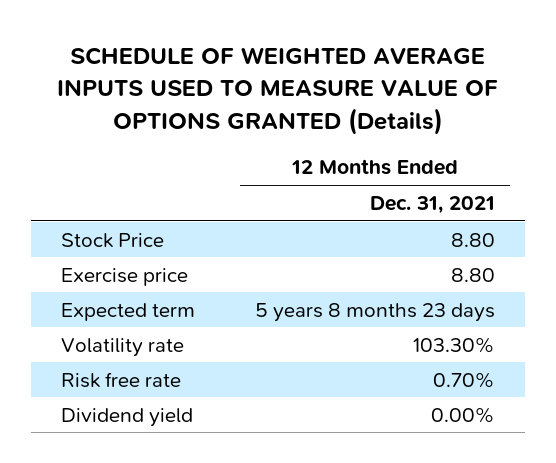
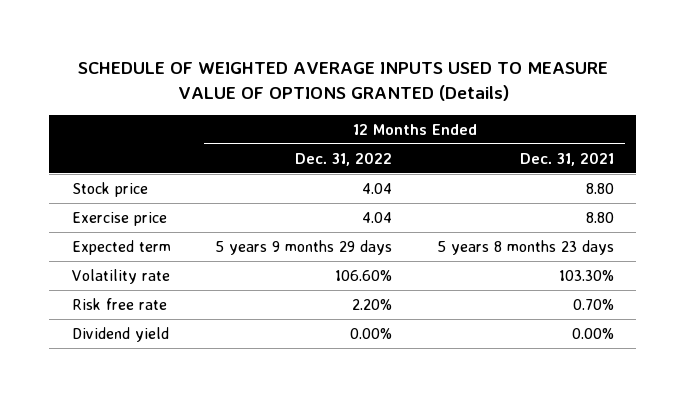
none -> [295,151,393,166] Dec. 31, 2022
[61,232,165,248] Stock Price -> [71,181,148,197] Stock price

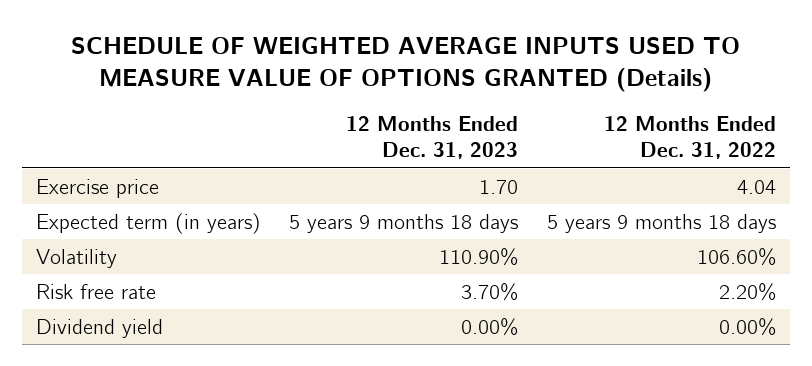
[520,151,615,166] Dec. 31, 2021 -> none
none -> [346,115,519,160] 12 Months Ended Dec. 31, 2023
[71,181,148,197] Stock price -> none
[71,239,171,255] Expected term -> [36,212,262,234] Expected term (in years)
[215,239,393,255] 5 years 9 months 29 days -> [546,213,776,233] 5 years 9 months 18 days
[71,268,170,284] Volatility rate -> [36,248,118,268] Volatility

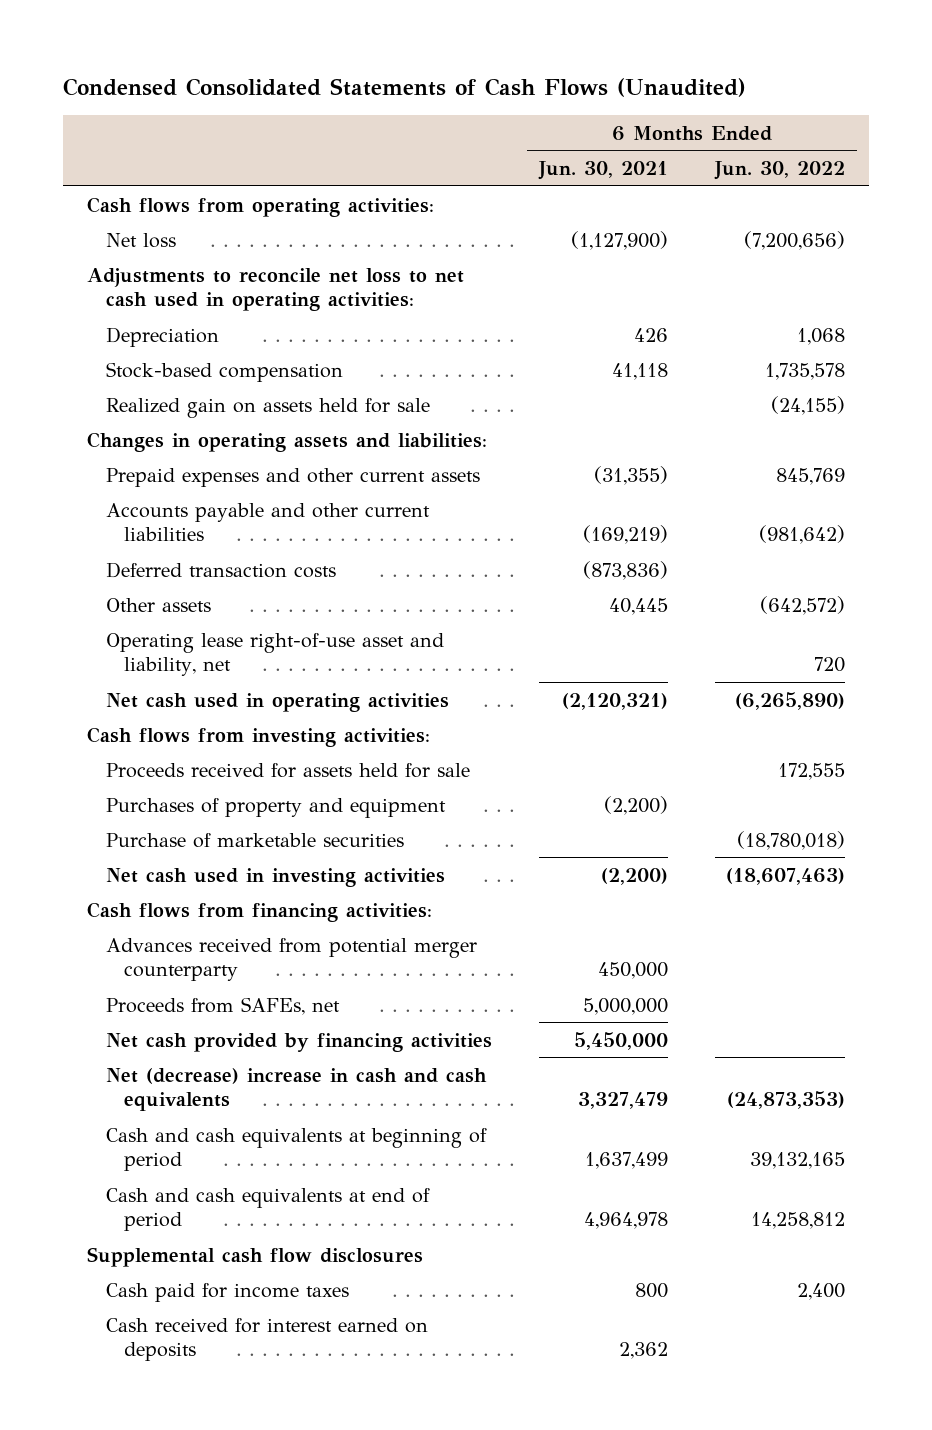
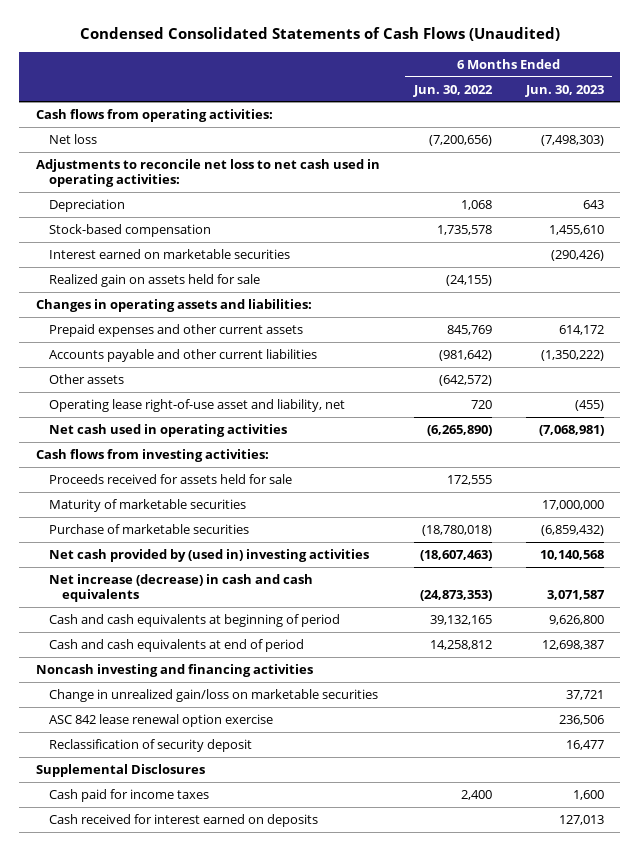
[537,160,668,180] Jun. 30, 2021 -> none
none -> [524,84,604,97] Jun. 30, 2023
none -> [49,248,291,259] Interest earned on marketable securities
[105,561,336,578] Deferred transaction costs -> none
[105,797,446,818] Purchases of property and equipment -> none
none -> [49,498,247,512] Maturity of marketable securities
[87,901,433,922] Cash flows from financing activities: -> none
[105,937,477,982] Advances received from potential merger counterparty -> none
[105,996,340,1015] Proceeds from SAFEs, net -> none
[105,1032,492,1052] Net cash provided by financing activities -> none
[105,867,445,887] Net cash used in investing activities -> [49,548,370,562] Net cash provided by (used in) investing activities
[105,1067,487,1112] Net (decrease) increase in cash and cash equivalents -> [49,573,314,602] Net increase (decrease) in cash and cash equivalents
none -> [36,663,314,677] Noncash investing and financing activities
none -> [49,688,379,702] Change in unrealized gain/loss on marketable securities
none -> [49,713,274,727] ASC 842 lease renewal option exercise
none -> [49,738,253,752] Reclassification of security deposit
[87,1246,424,1267] Supplemental cash flow disclosures -> [36,763,206,777] Supplemental Disclosures

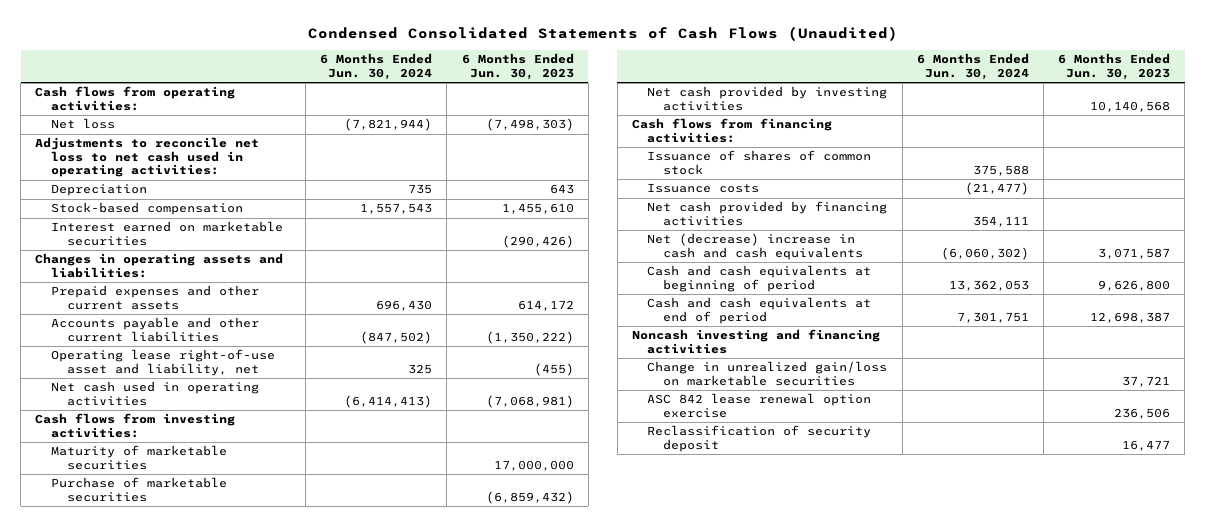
[412,84,493,97] Jun. 30, 2022 -> none
none -> [320,53,433,80] 6 Months Ended Jun. 30, 2024
[49,273,261,287] Realized gain on assets held for sale -> none
[49,373,125,384] Other assets -> none
[49,473,293,484] Proceeds received for assets held for sale -> none
[49,548,370,562] Net cash provided by (used in) investing activities -> [647,86,888,111] Net cash provided by investing activities
none -> [631,118,832,143] Cash flows from financing activities:
none -> [647,150,872,175] Issuance of shares of common stock
none -> [647,183,760,194] Issuance costs
none -> [647,201,888,226] Net cash provided by financing activities
[49,573,314,602] Net increase (decrease) in cash and cash equivalents -> [647,233,864,260] Net (decrease) increase in cash and cash equivalents
[36,763,206,777] Supplemental Disclosures -> none
[49,788,210,802] Cash paid for income taxes -> none
[49,813,319,827] Cash received for interest earned on deposits -> none

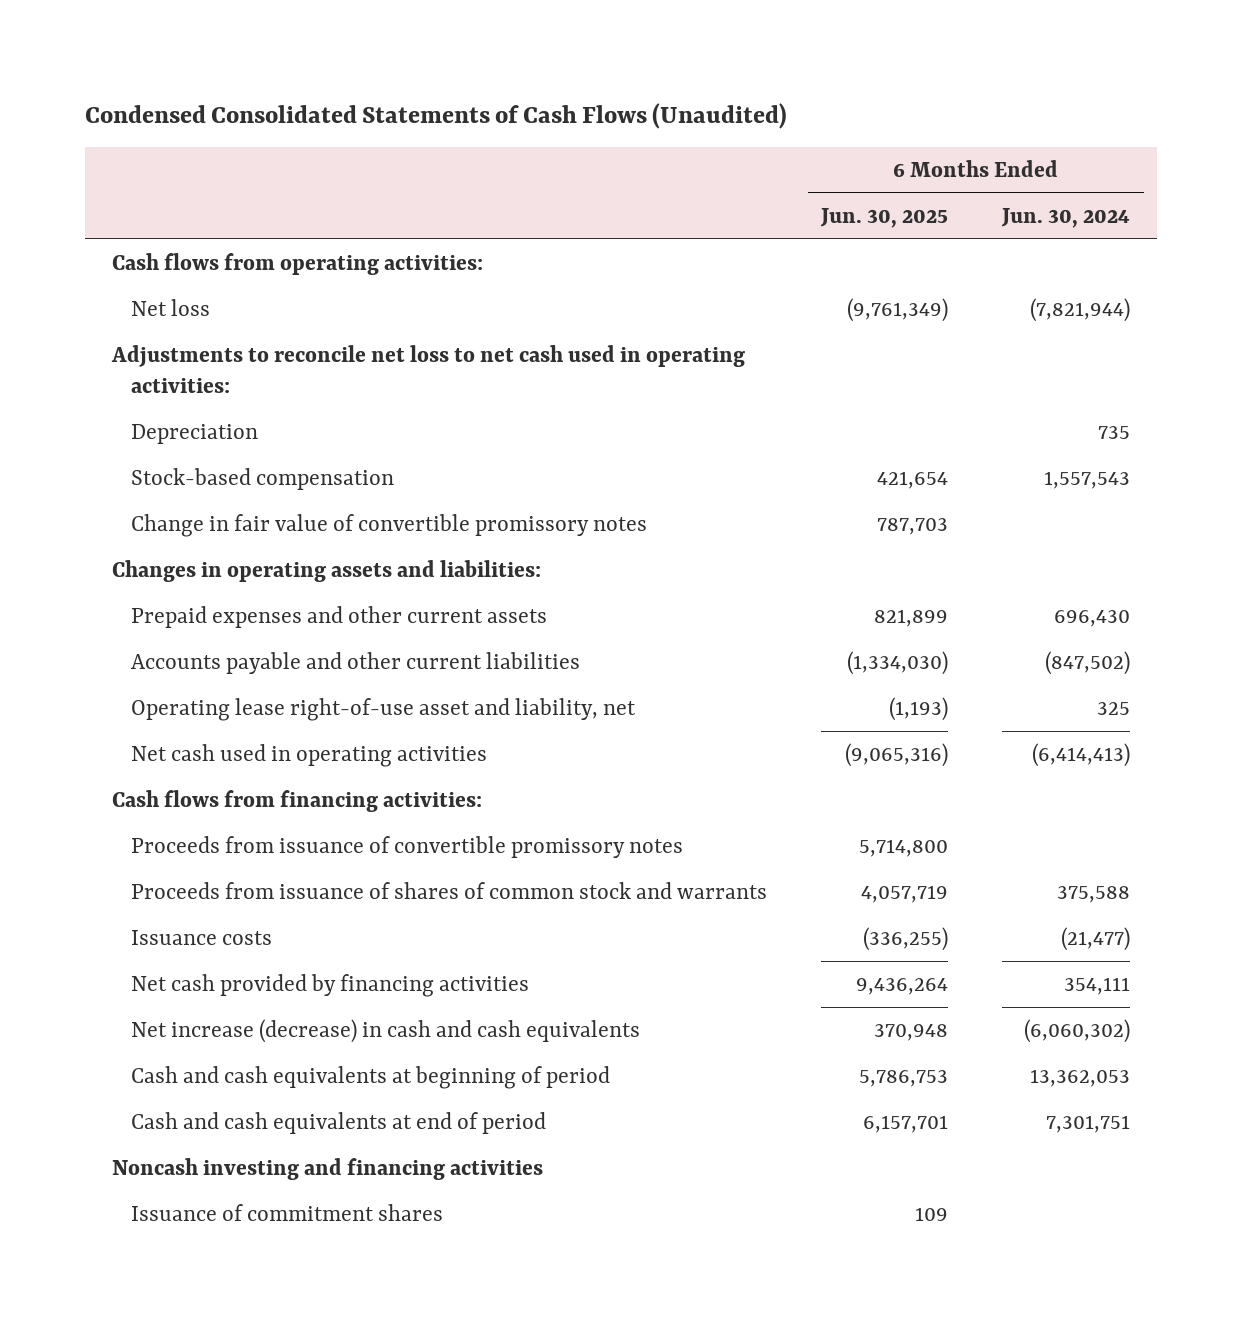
[461,53,574,80] 6 Months Ended Jun. 30, 2023 -> none
none -> [820,207,949,228] Jun. 30, 2025
[50,221,283,246] Interest earned on marketable securities -> none
none -> [131,513,648,537] Change in fair value of convertible promissory notes
[35,413,236,438] Cash flows from investing activities: -> none
[50,445,227,470] Maturity of marketable securities -> none
[50,477,227,502] Purchase of marketable securities -> none
[647,86,888,111] Net cash provided by investing activities -> none
none -> [131,835,684,858] Proceeds from issuance of convertible promissory notes
[647,150,872,175] Issuance of shares of common stock -> [131,881,768,899] Proceeds from issuance of shares of common stock and warrants
[647,233,864,260] Net (decrease) increase in cash and cash equivalents -> [131,1018,641,1043] Net increase (decrease) in cash and cash equivalents
[647,361,888,386] Change in unrealized gain/loss on marketable securities -> none
[647,393,872,418] ASC 842 lease renewal option exercise -> none
[647,425,872,452] Reclassification of security deposit -> none
none -> [131,1203,444,1221] Issuance of commitment shares

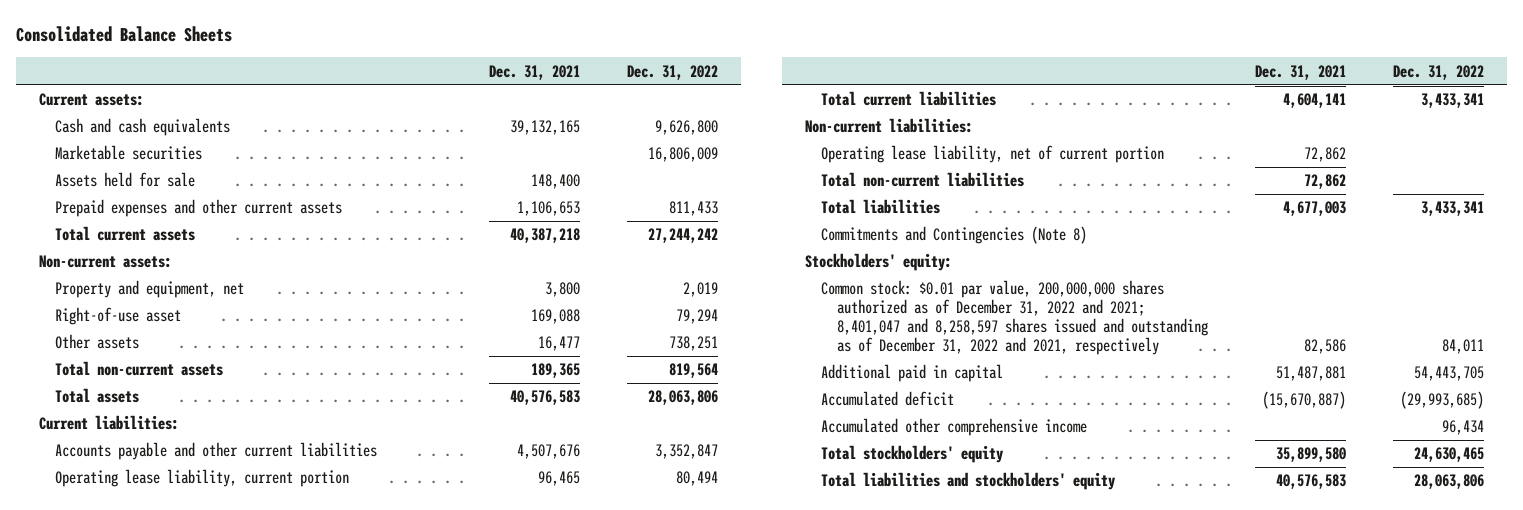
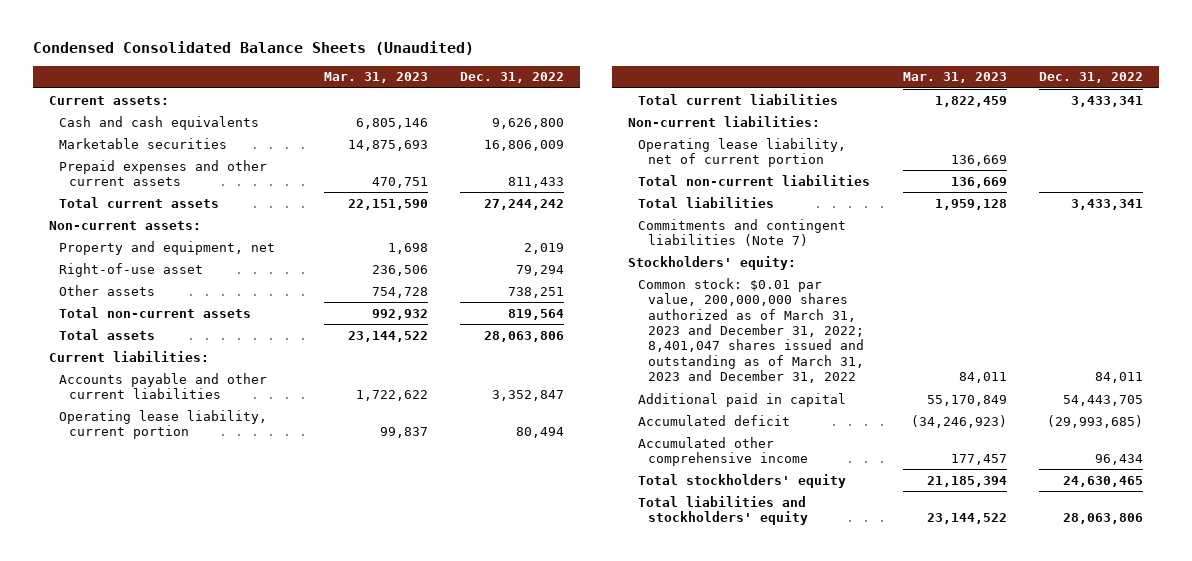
[15,25,232,42] Consolidated Balance Sheets -> [33,41,475,56] Condensed Consolidated Balance Sheets (Unaudited)
[488,64,580,80] Dec. 31, 2021 -> none
none -> [323,72,428,84] Mar. 31, 2023
[55,172,196,188] Assets held for sale -> none
[821,226,1088,245] Commitments and Contingencies (Note 8) -> [638,218,847,247] Commitments and contingent liabilities (Note 7)
[821,280,1209,355] Common stock: $0.01 par value, 200,000,000 shares authorized as of December 31, 2022 and 2021; 8,401,047 and 8,258,597 shares issued and outstanding as of December 31, 2022 and 2021, respectively -> [638,277,865,384] Common stock: $0.01 par value, 200,000,000 shares authorized as of March 31, 2023 and December 31, 2022; 8,401,047 shares issued and outstanding as of March 31, 2023 and December 31, 2022

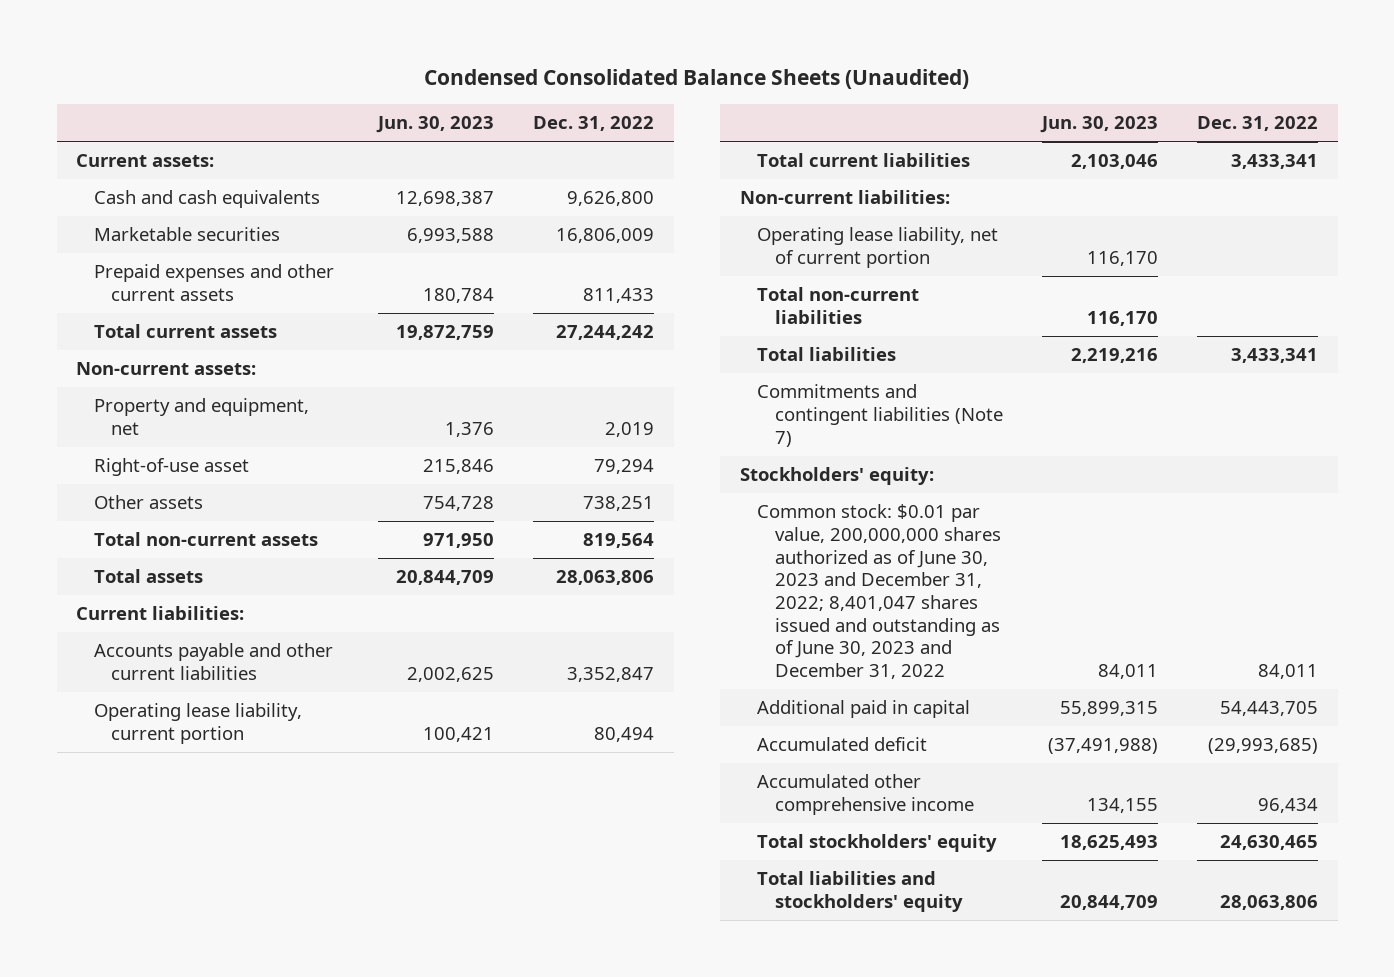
[323,72,428,84] Mar. 31, 2023 -> none
none -> [376,116,495,134] Jun. 30, 2023
[638,277,865,384] Common stock: $0.01 par value, 200,000,000 shares authorized as of March 31, 2023 and December 31, 2022; 8,401,047 shares issued and outstanding as of March 31, 2023 and December 31, 2022 -> [757,504,1001,680] Common stock: $0.01 par value, 200,000,000 shares authorized as of June 30, 2023 and December 31, 2022; 8,401,047 shares issued and outstanding as of June 30, 2023 and December 31, 2022

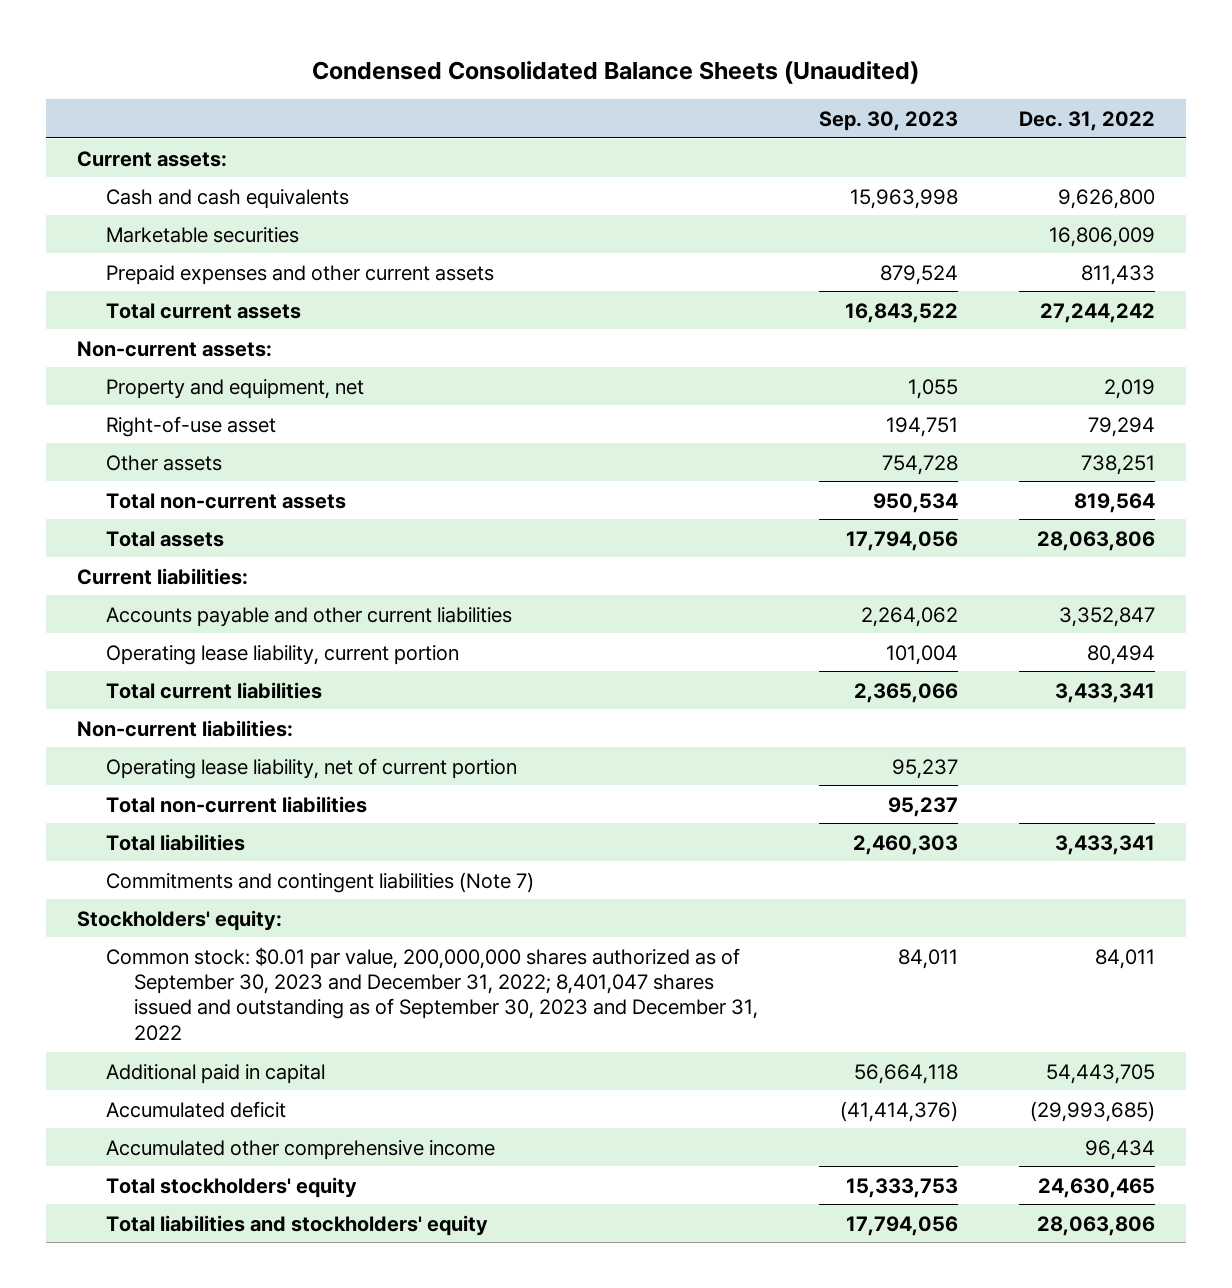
[376,116,495,134] Jun. 30, 2023 -> none
none -> [819,110,959,131] Sep. 30, 2023
[757,504,1001,680] Common stock: $0.01 par value, 200,000,000 shares authorized as of June 30, 2023 and December 31, 2022; 8,401,047 shares issued and outstanding as of June 30, 2023 and December 31, 2022 -> [105,946,759,1041] Common stock: $0.01 par value, 200,000,000 shares authorized as of September 30, 2023 and December 31, 2022; 8,401,047 shares issued and outstanding as of September 30, 2023 and December 31, 2022

